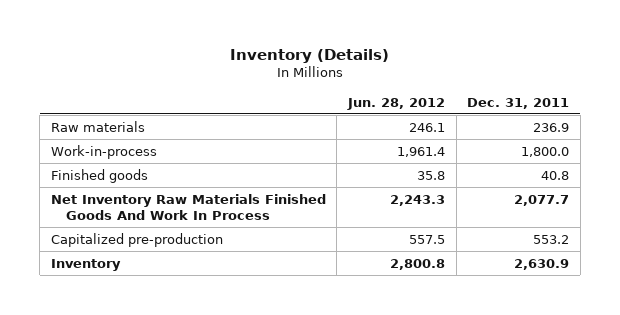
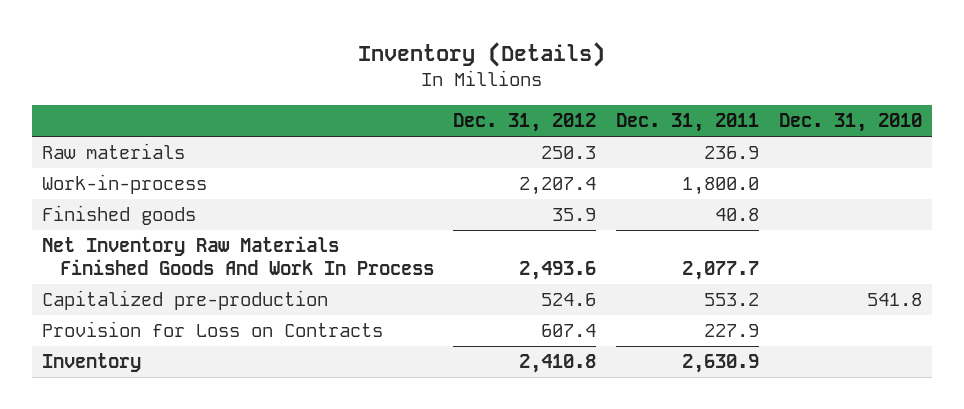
[346,97,445,110] Jun. 28, 2012 -> none
none -> [453,112,597,132] Dec. 31, 2012
none -> [778,112,922,132] Dec. 31, 2010
none -> [41,321,383,338] Provision for Loss on Contracts

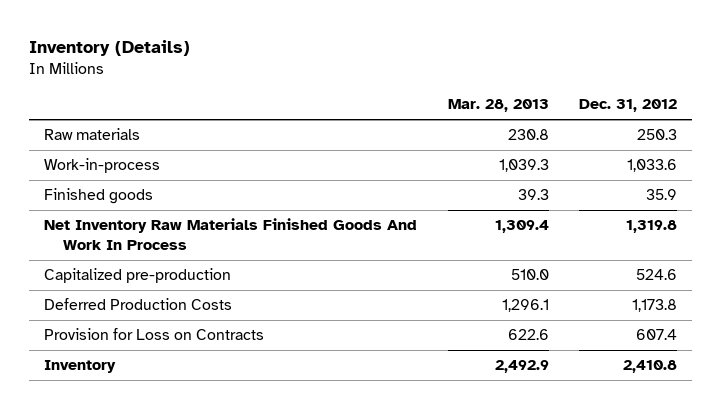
[616,112,760,132] Dec. 31, 2011 -> none
[778,112,922,132] Dec. 31, 2010 -> none
none -> [447,99,549,113] Mar. 28, 2013
[519,177,597,196] 2,207.4 -> [626,159,677,173] 1,033.6
[519,260,597,280] 2,493.6 -> [625,220,677,234] 1,319.8
none -> [44,298,233,311] Deferred Production Costs

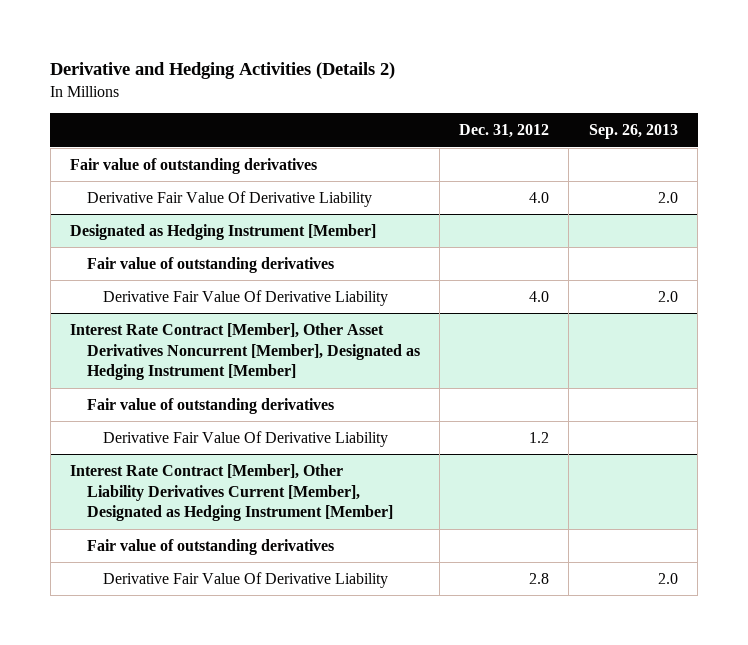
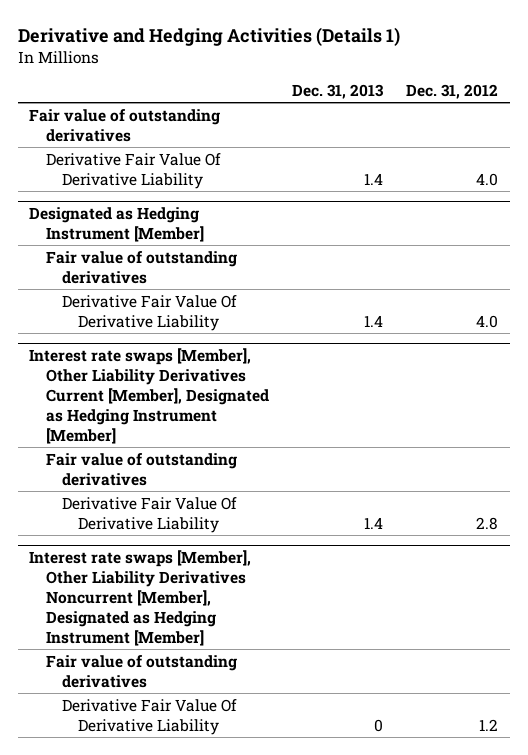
[50,62,396,80] Derivative and Hedging Activities (Details 2) -> [17,26,400,46] Derivative and Hedging Activities (Details 1)
[588,124,678,140] Sep. 26, 2013 -> none
none -> [292,83,385,99] Dec. 31, 2013
[69,322,420,381] Interest Rate Contract [Member], Other Asset Derivatives Noncurrent [Member], Designated as Hedging Instrument [Member] -> none
[86,397,334,414] Fair value of outstanding derivatives -> none
[103,430,389,447] Derivative Fair Value Of Derivative Liability -> none
[69,463,393,522] Interest Rate Contract [Member], Other Liability Derivatives Current [Member], Designated as Hedging Instrument [Member] -> [29,347,269,444] Interest rate swaps [Member], Other Liability Derivatives Current [Member], Designated as Hedging Instrument [Member]
none -> [29,549,252,646] Interest rate swaps [Member], Other Liability Derivatives Noncurrent [Member], Designated as Hedging Instrument [Member]
none -> [45,654,237,688] Fair value of outstanding derivatives
none -> [61,698,237,735] Derivative Fair Value Of Derivative Liability

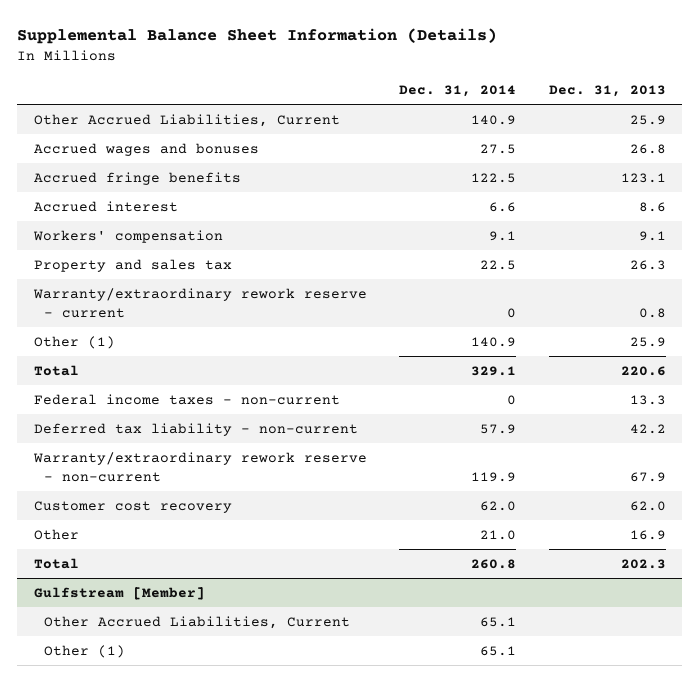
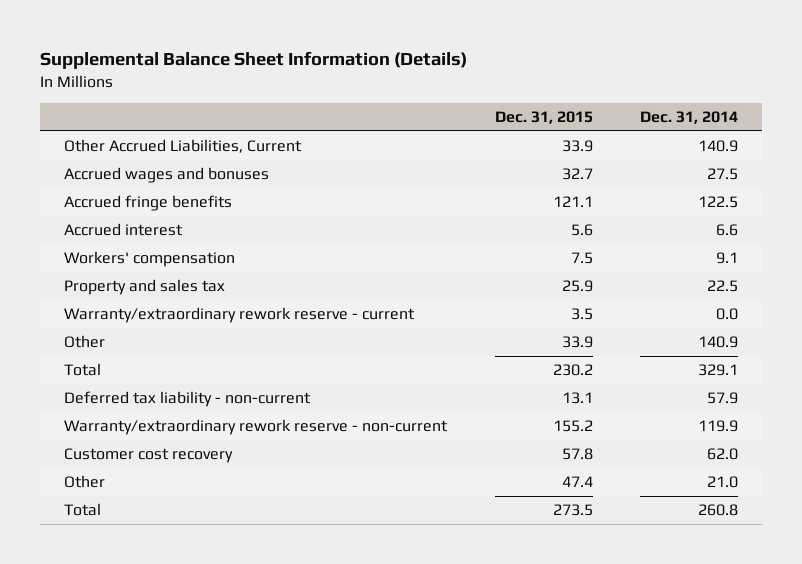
[548,84,666,97] Dec. 31, 2013 -> none
none -> [494,111,593,125] Dec. 31, 2015
[507,307,517,318] 0 -> [716,308,739,321] 0.0
[33,335,115,349] Other (1) -> [63,335,105,349] Other
[33,393,340,405] Federal income taxes - non-current -> none
[33,586,205,600] Gulfstream [Member] -> none
[44,615,351,629] Other Accrued Liabilities, Current -> none
[44,644,126,658] Other (1) -> none

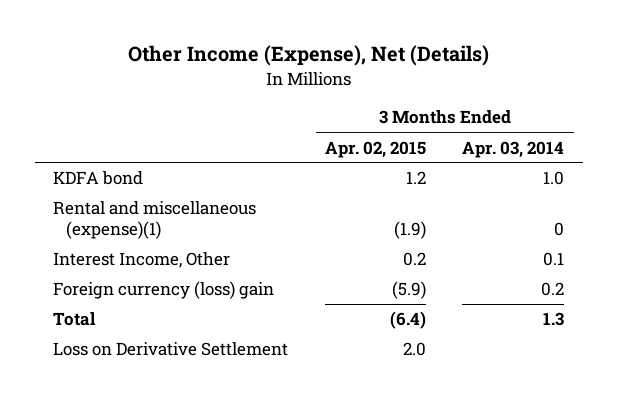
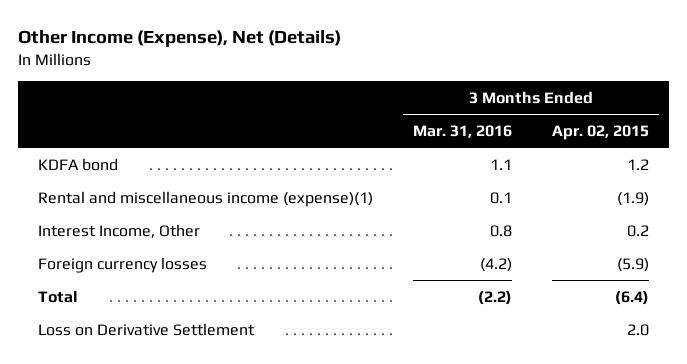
[462,140,565,158] Apr. 03, 2014 -> none
none -> [412,124,512,138] Mar. 31, 2016
[53,201,257,240] Rental and miscellaneous (expense)(1) -> [38,190,374,207] Rental and miscellaneous income (expense)(1)
[53,281,275,300] Foreign currency (loss) gain -> [38,256,208,273] Foreign currency losses

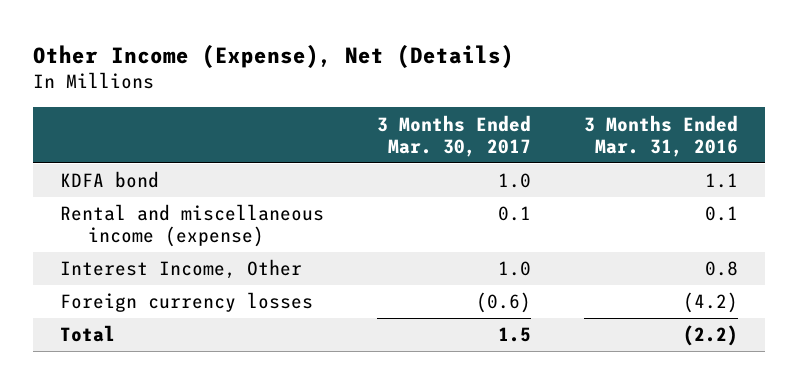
[551,124,649,140] Apr. 02, 2015 -> none
none -> [377,114,532,157] 3 Months Ended Mar. 30, 2017
[38,190,374,207] Rental and miscellaneous income (expense)(1) -> [59,204,324,248] Rental and miscellaneous income (expense)
[38,322,256,336] Loss on Derivative Settlement -> none

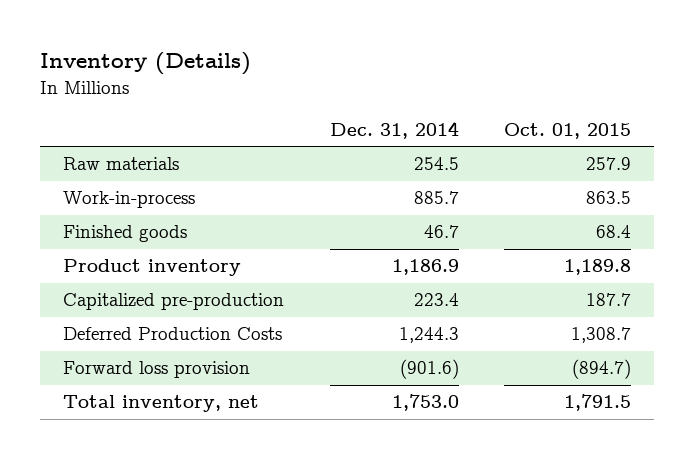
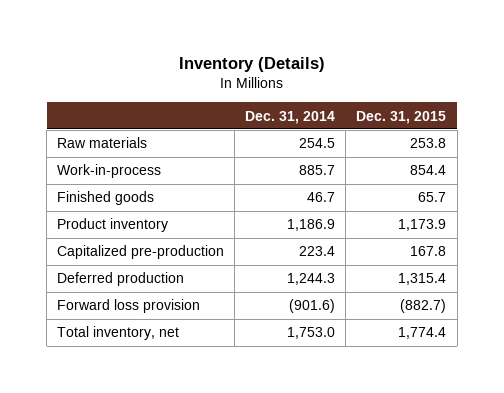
[504,122,632,139] Oct. 01, 2015 -> none
none -> [356,110,447,124] Dec. 31, 2015
[62,327,282,341] Deferred Production Costs -> [57,272,185,287] Deferred production

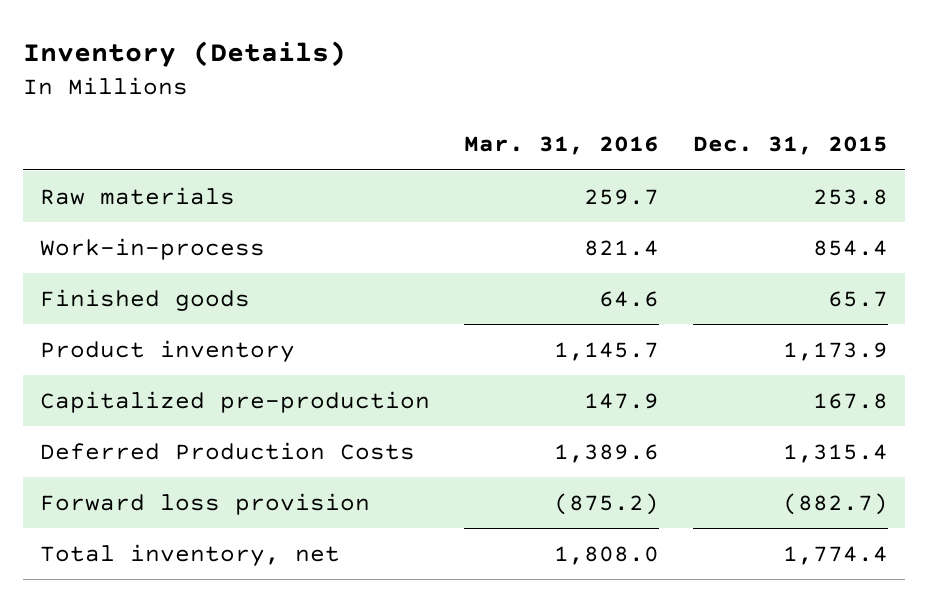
[245,110,336,124] Dec. 31, 2014 -> none
none -> [463,136,659,156] Mar. 31, 2016
[57,272,185,287] Deferred production -> [39,441,415,460] Deferred Production Costs

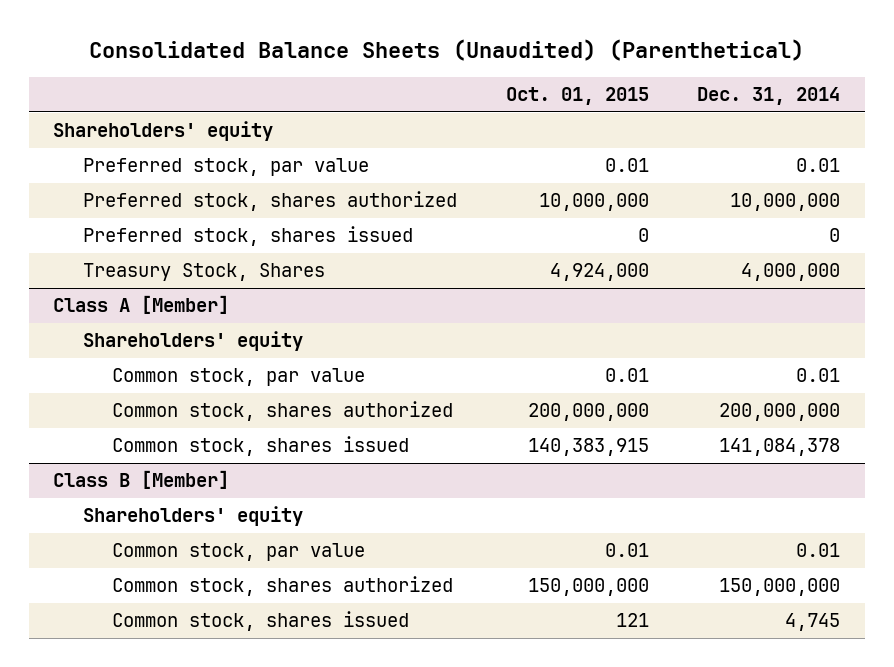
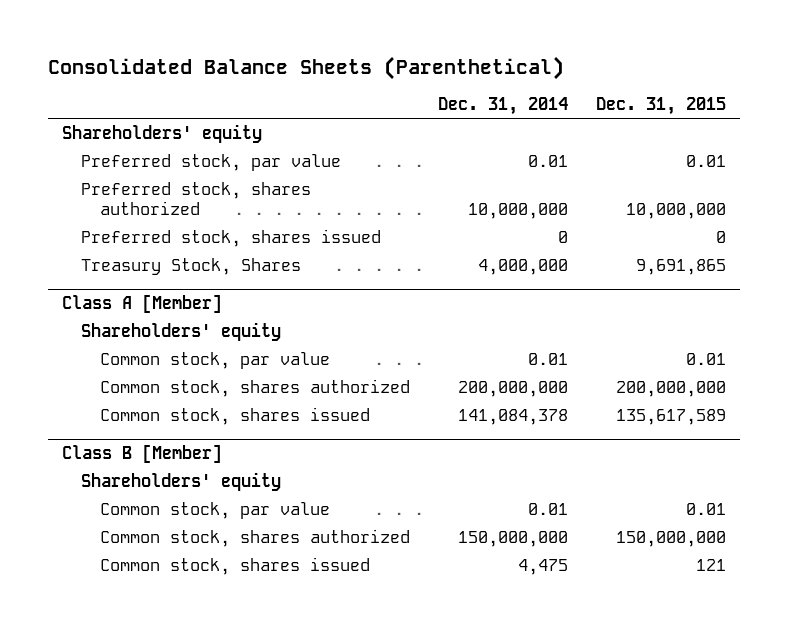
[88,39,804,62] Consolidated Balance Sheets (Unaudited) (Parenthetical) -> [47,55,564,80] Consolidated Balance Sheets (Parenthetical)
[505,87,649,106] Oct. 01, 2015 -> none
none -> [596,97,727,116] Dec. 31, 2015
[785,613,841,632] 4,745 -> [518,558,569,575] 4,475

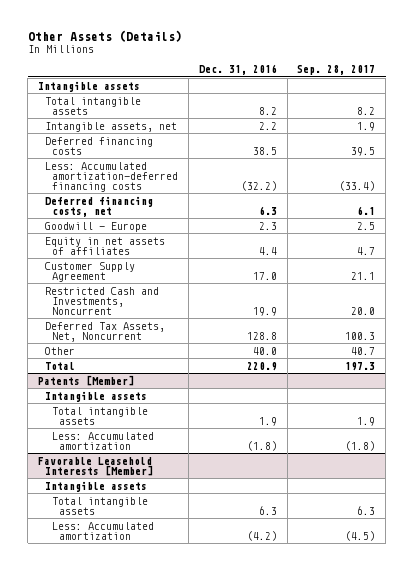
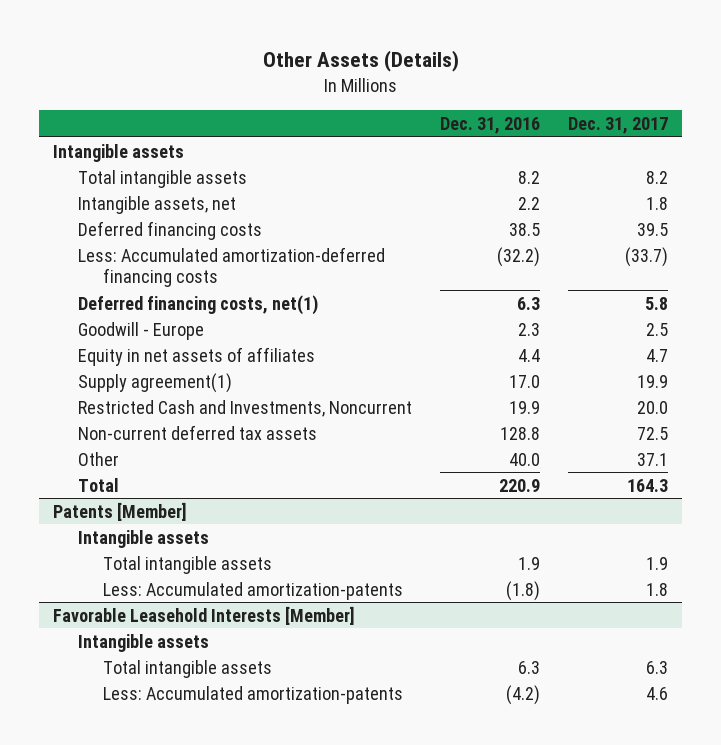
[297,65,376,76] Sep. 28, 2017 -> none
none -> [568,116,669,134] Dec. 31, 2017
[45,195,154,217] Deferred financing costs, net -> [78,294,319,315] Deferred financing costs, net(1)
[45,261,136,282] Customer Supply Agreement -> [78,372,233,393] Supply agreement(1)
[45,321,166,342] Deferred Tax Assets, Net, Noncurrent -> [78,424,318,440] Non-current deferred tax assets
[52,431,155,450] Less: Accumulated amortization -> [103,581,404,600] Less: Accumulated amortization-patents
[52,521,155,540] Less: Accumulated amortization -> [103,685,404,704] Less: Accumulated amortization-patents

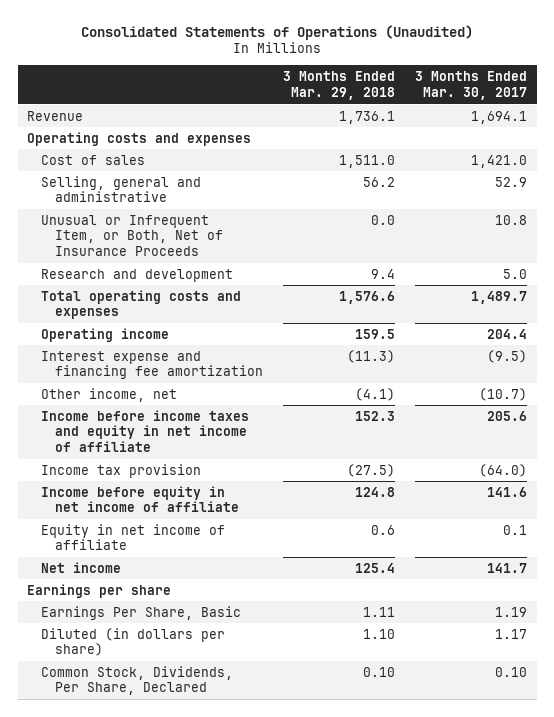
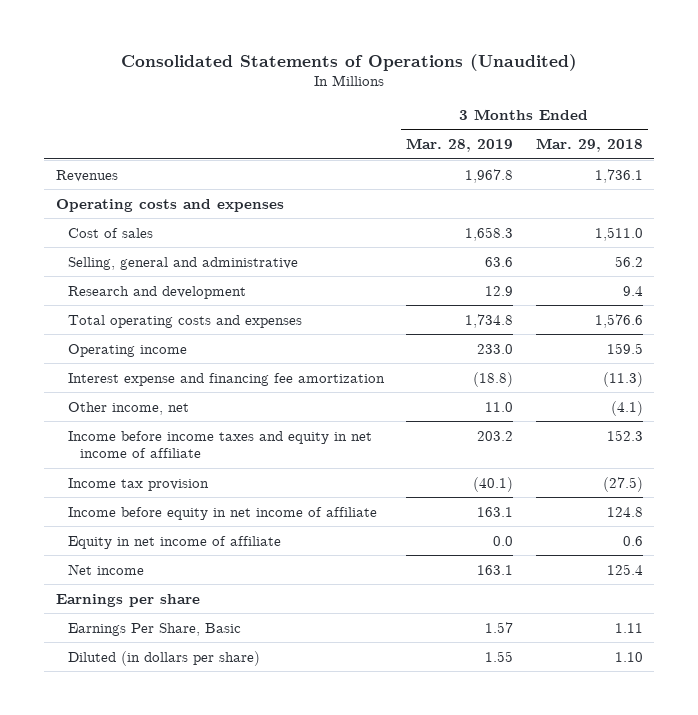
[414,71,527,100] 3 Months Ended Mar. 30, 2017 -> none
none -> [406,138,514,153] Mar. 28, 2019
[27,110,84,121] Revenue -> [55,169,118,182] Revenues
[41,214,224,257] Unusual or Infrequent Item, or Both, Net of Insurance Proceeds -> none
[41,665,234,696] Common Stock, Dividends, Per Share, Declared -> none

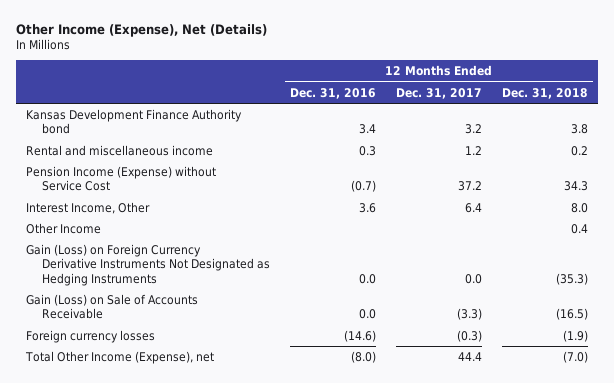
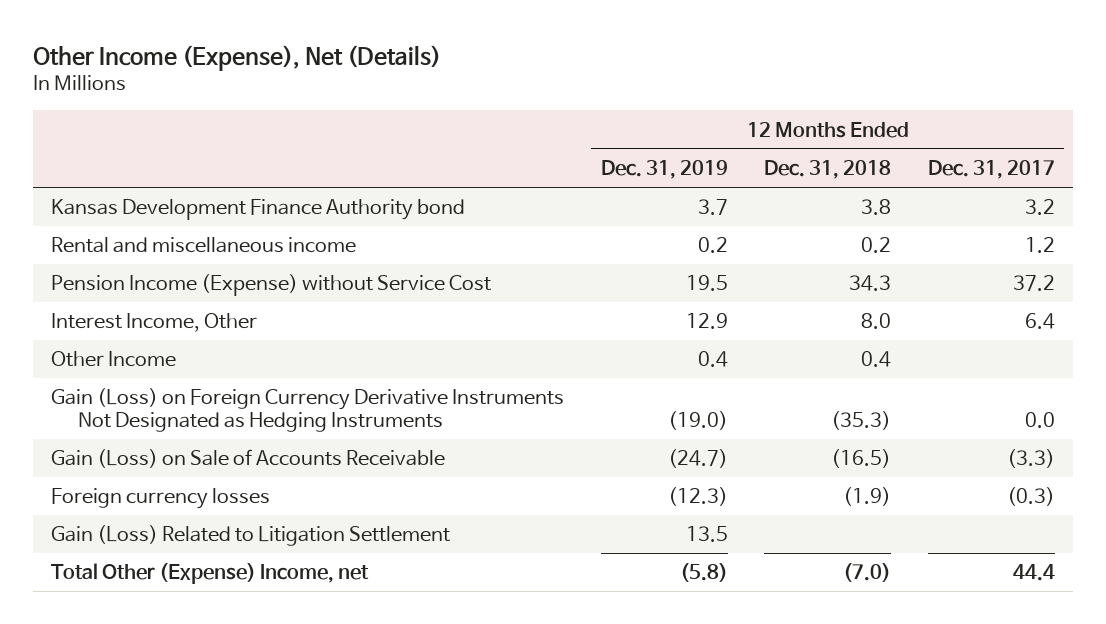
[289,87,376,99] Dec. 31, 2016 -> none
none -> [600,160,728,180] Dec. 31, 2019
none -> [51,525,451,547] Gain (Loss) Related to Litigation Settlement
[25,350,215,364] Total Other Income (Expense), net -> [51,563,370,585] Total Other (Expense) Income, net

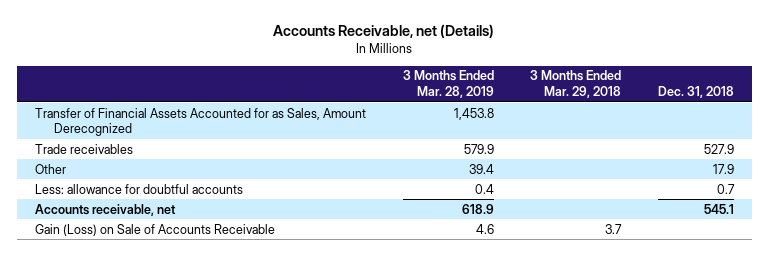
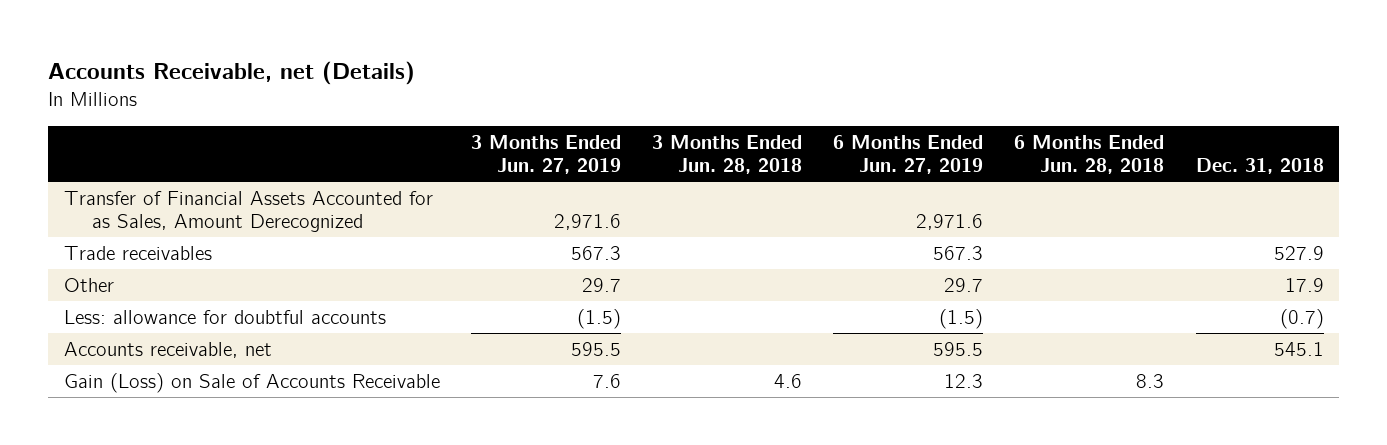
[402,70,494,99] 3 Months Ended Mar. 28, 2019 -> none
[530,70,622,99] 3 Months Ended Mar. 29, 2018 -> none
none -> [470,135,621,175] 3 Months Ended Jun. 27, 2019
none -> [652,135,803,175] 3 Months Ended Jun. 28, 2018
none -> [833,135,984,175] 6 Months Ended Jun. 27, 2019
none -> [1014,135,1165,175] 6 Months Ended Jun. 28, 2018
[716,183,735,194] 0.7 -> [1279,308,1324,329] (0.7)

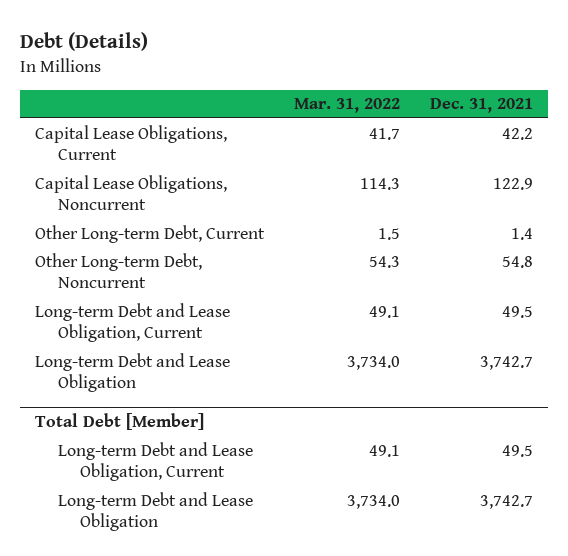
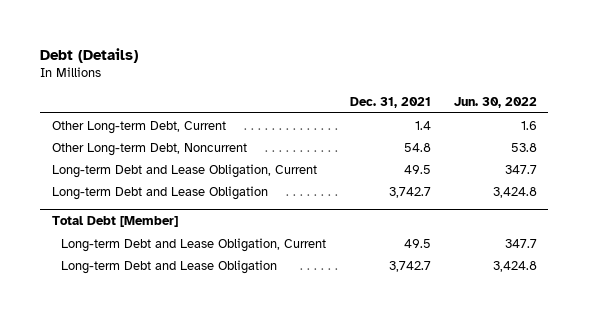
[294,98,401,114] Mar. 31, 2022 -> none
none -> [453,96,537,108] Jun. 30, 2022
[35,124,228,161] Capital Lease Obligations, Current -> none
[35,174,228,211] Capital Lease Obligations, Noncurrent -> none

